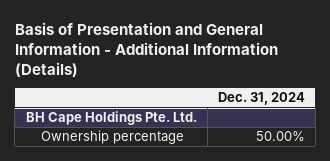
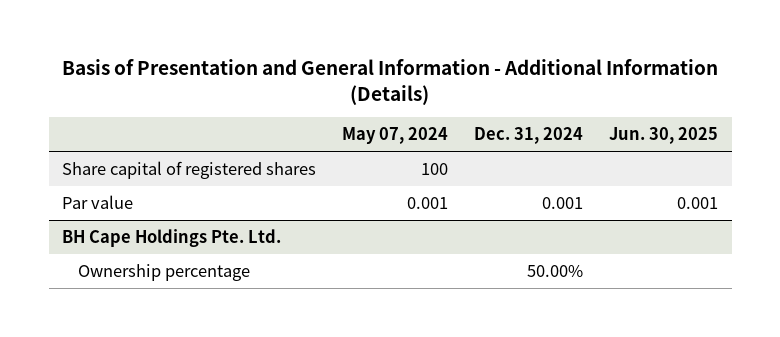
none -> [342,127,449,145] May 07, 2024
none -> [609,127,719,145] Jun. 30, 2025
none -> [61,161,316,180] Share capital of registered shares
none -> [61,195,133,210] Par value

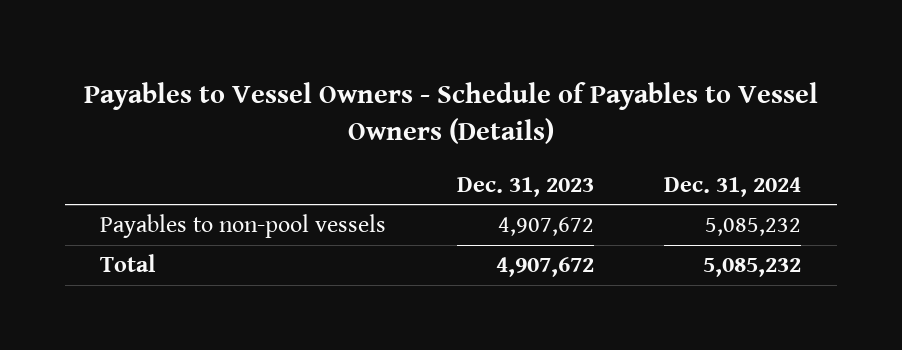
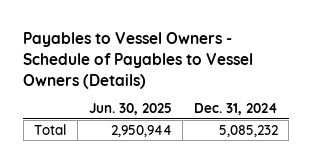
[456,176,594,197] Dec. 31, 2023 -> none
none -> [88,103,172,116] Jun. 30, 2025
[100,214,387,239] Payables to non-pool vessels -> none

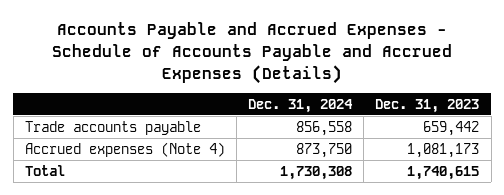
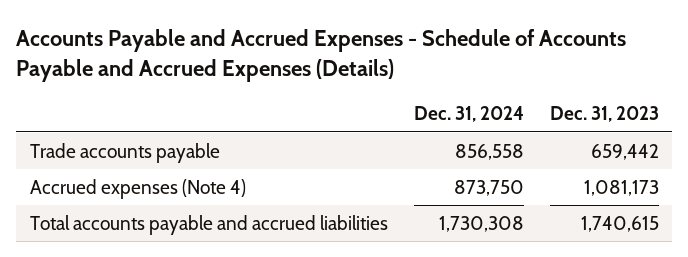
[24,164,65,176] Total -> [29,214,388,235] Total accounts payable and accrued liabilities

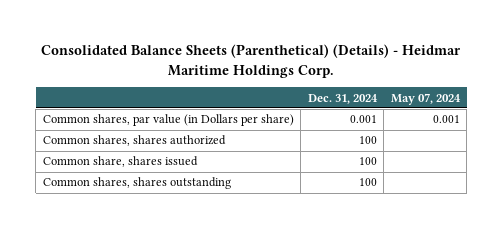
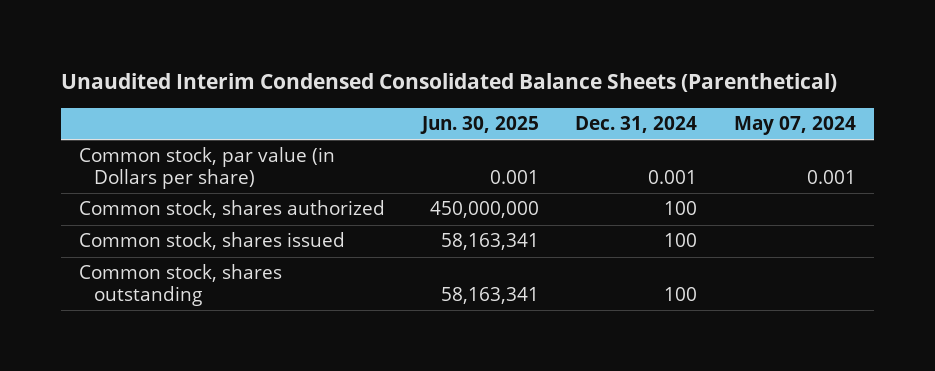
[41,44,462,78] Consolidated Balance Sheets (Parenthetical) (Details) - Heidmar Maritime Holdings Corp. -> [60,73,837,93] Unaudited Interim Condensed Consolidated Balance Sheets (Parenthetical)
none -> [419,116,539,135] Jun. 30, 2025
[42,114,294,127] Common shares, par value (in Dollars per share) -> [79,147,336,189] Common stock, par value (in Dollars per share)
[42,135,226,147] Common shares, shares authorized -> [79,200,386,219] Common stock, shares authorized
[42,156,198,168] Common share, shares issued -> [79,232,346,251] Common stock, shares issued
[42,177,231,190] Common shares, shares outstanding -> [79,264,283,306] Common stock, shares outstanding

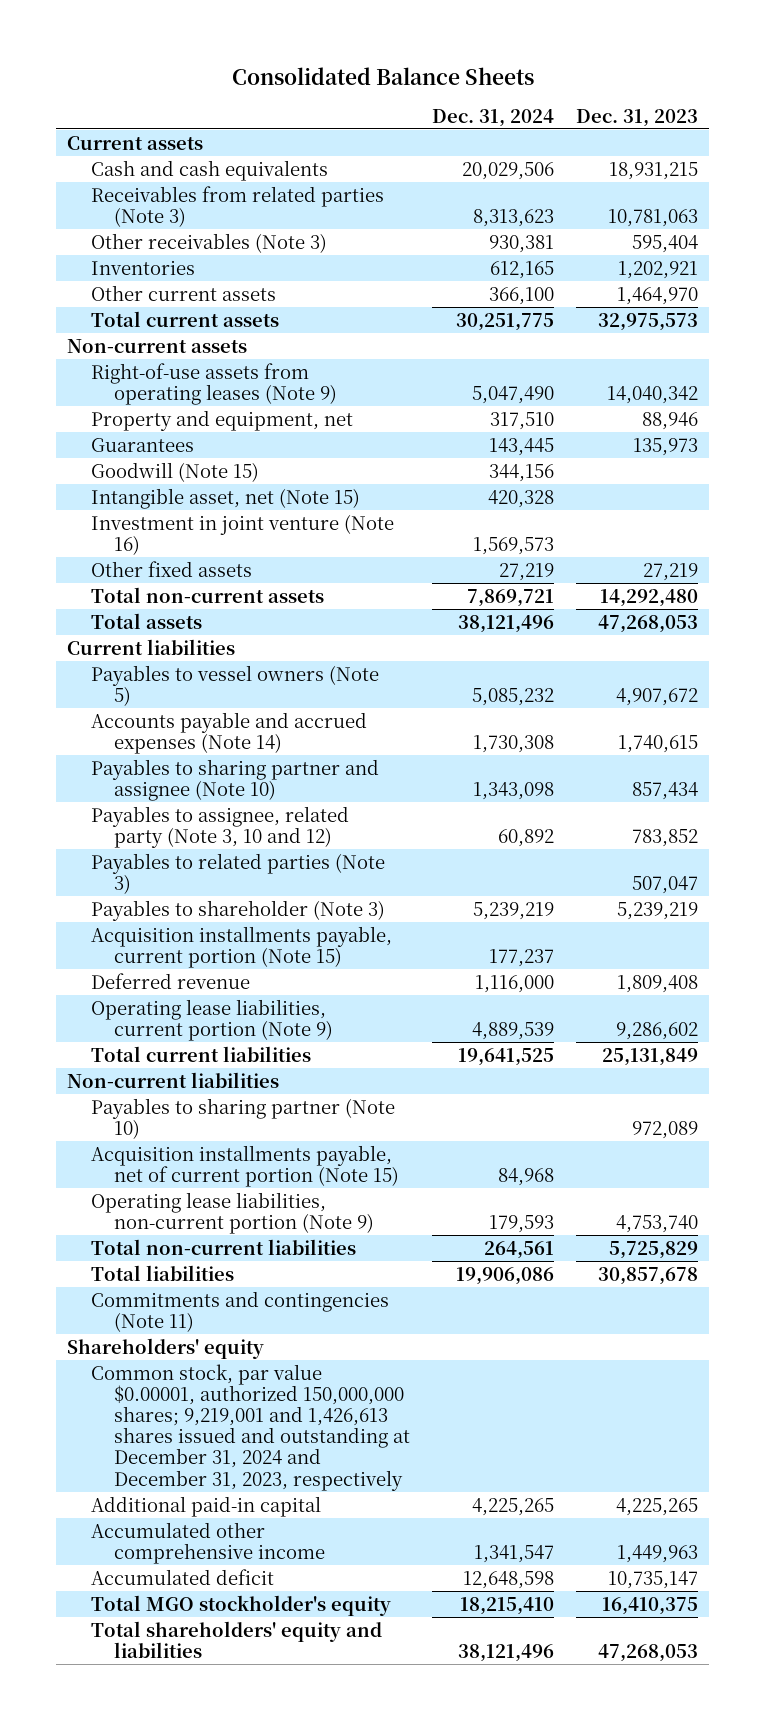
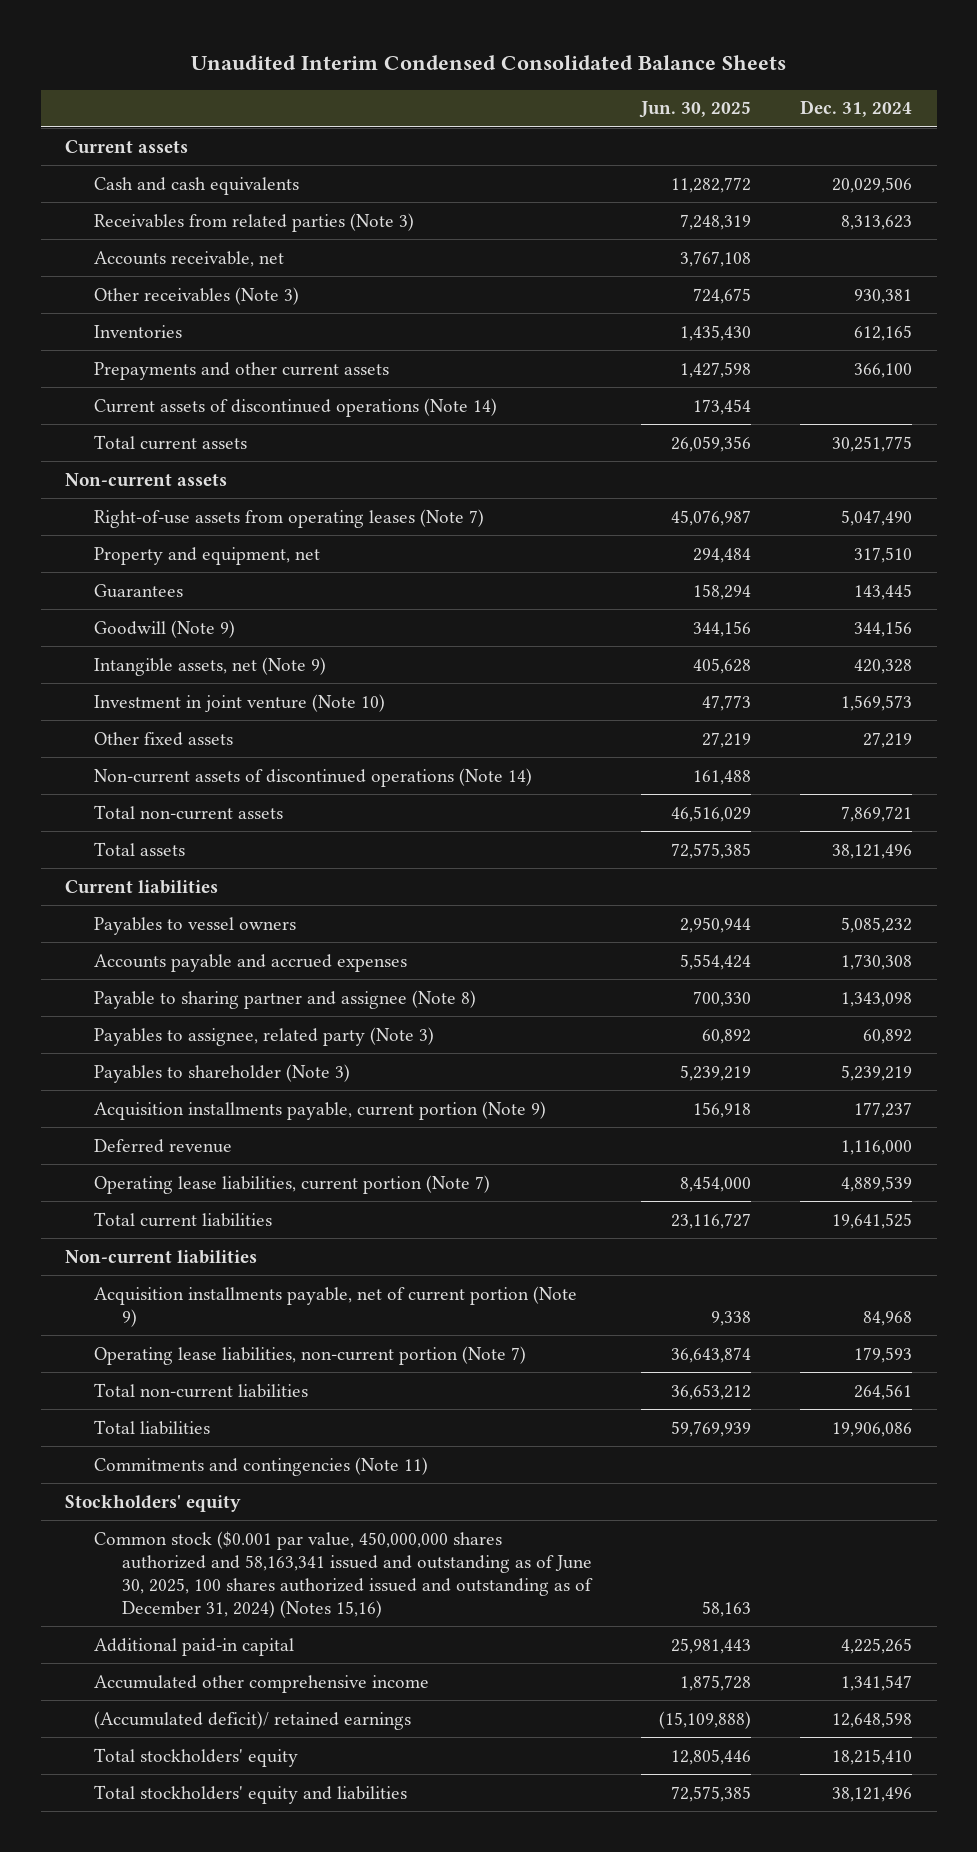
[231,66,534,85] Consolidated Balance Sheets -> [190,55,786,71] Unaudited Interim Condensed Consolidated Balance Sheets
[576,108,699,127] Dec. 31, 2023 -> none
none -> [639,101,752,119] Jun. 30, 2025
none -> [93,250,284,267] Accounts receivable, net
[90,284,276,301] Other current assets -> [93,361,389,380] Prepayments and other current assets
none -> [93,397,497,417] Current assets of discontinued operations (Note 14)
[90,362,338,405] Right-of-use assets from operating leases (Note 9) -> [93,508,484,528] Right-of-use assets from operating leases (Note 7)
[90,461,259,482] Goodwill (Note 15) -> [93,619,235,638] Goodwill (Note 9)
[90,487,360,509] Intangible asset, net (Note 15) -> [93,656,326,676] Intangible assets, net (Note 9)
[90,513,394,555] Investment in joint venture (Note 16) -> [93,693,385,712] Investment in joint venture (Note 10)
none -> [93,767,532,787] Non-current assets of discontinued operations (Note 14)
[90,852,385,894] Payables to related parties (Note 3) -> none
[90,664,379,706] Payables to vessel owners (Note 5) -> [93,916,296,935] Payables to vessel owners
[90,711,367,754] Accounts payable and accrued expenses (Note 14) -> [93,953,407,972] Accounts payable and accrued expenses
[90,758,379,801] Payables to sharing partner and assignee (Note 10) -> [93,989,476,1009] Payable to sharing partner and assignee (Note 8)
[90,805,349,848] Payables to assignee, related party (Note 3, 10 and 12) -> [93,1026,434,1046] Payables to assignee, related party (Note 3)
[90,925,392,968] Acquisition installments payable, current portion (Note 15) -> [93,1100,546,1120] Acquisition installments payable, current portion (Note 9)
[90,998,334,1041] Operating lease liabilities, current portion (Note 9) -> [93,1174,490,1194] Operating lease liabilities, current portion (Note 7)
[90,1097,395,1139] Payables to sharing partner (Note 10) -> none
[90,1144,400,1187] Acquisition installments payable, net of current portion (Note 15) -> [93,1285,577,1327] Acquisition installments payable, net of current portion (Note 9)
[90,1191,375,1234] Operating lease liabilities, non-current portion (Note 9) -> [93,1345,526,1365] Operating lease liabilities, non-current portion (Note 7)
[67,1337,265,1359] Shareholders' equity -> [64,1494,241,1512] Stockholders' equity
[90,1363,411,1491] Common stock, par value $0.00001, authorized 150,000,000 shares; 9,219,001 and 1,426,613 shares issued and outstanding at December 31, 2024 and December 31, 2023, respectively -> [93,1530,594,1618] Common stock ($0.001 par value, 450,000,000 shares authorized and 58,163,341 issued and outstanding as of June 30, 2025, 100 shares authorized issued and outstanding as of December 31, 2024) (Notes 15,16)
[90,1568,274,1585] Accumulated deficit -> [93,1710,411,1730] (Accumulated deficit)/ retained earnings
[90,1594,391,1616] Total MGO stockholder's equity -> [93,1747,298,1767] Total stockholders' equity
[90,1620,382,1658] Total shareholders' equity and liabilities -> [93,1784,407,1804] Total stockholders' equity and liabilities

